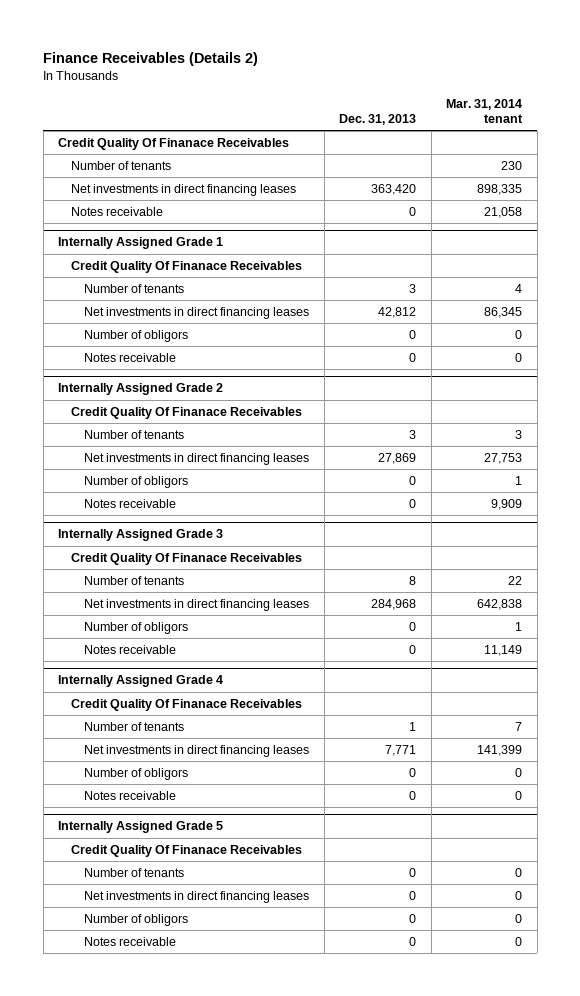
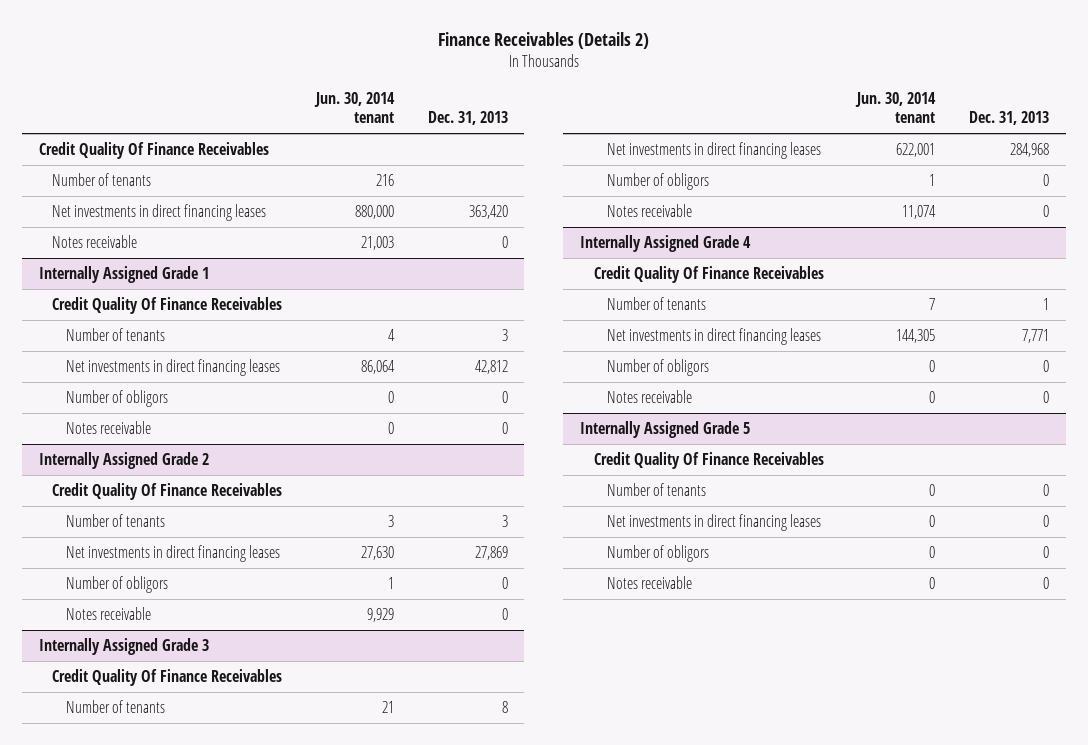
[446,99,524,124] Mar. 31, 2014 tenant -> none
none -> [314,92,396,124] Jun. 30, 2014 tenant
[58,137,290,150] Credit Quality Of Finanace Receivables -> [38,142,269,160] Credit Quality Of Finance Receivables
[71,260,303,273] Credit Quality Of Finanace Receivables -> [52,297,283,315] Credit Quality Of Finance Receivables
[71,406,303,419] Credit Quality Of Finanace Receivables -> [52,483,283,501] Credit Quality Of Finance Receivables
[71,552,303,565] Credit Quality Of Finanace Receivables -> [52,669,283,687] Credit Quality Of Finance Receivables
[71,698,303,711] Credit Quality Of Finanace Receivables -> [593,266,824,284] Credit Quality Of Finance Receivables
[71,844,303,857] Credit Quality Of Finanace Receivables -> [593,452,824,470] Credit Quality Of Finance Receivables

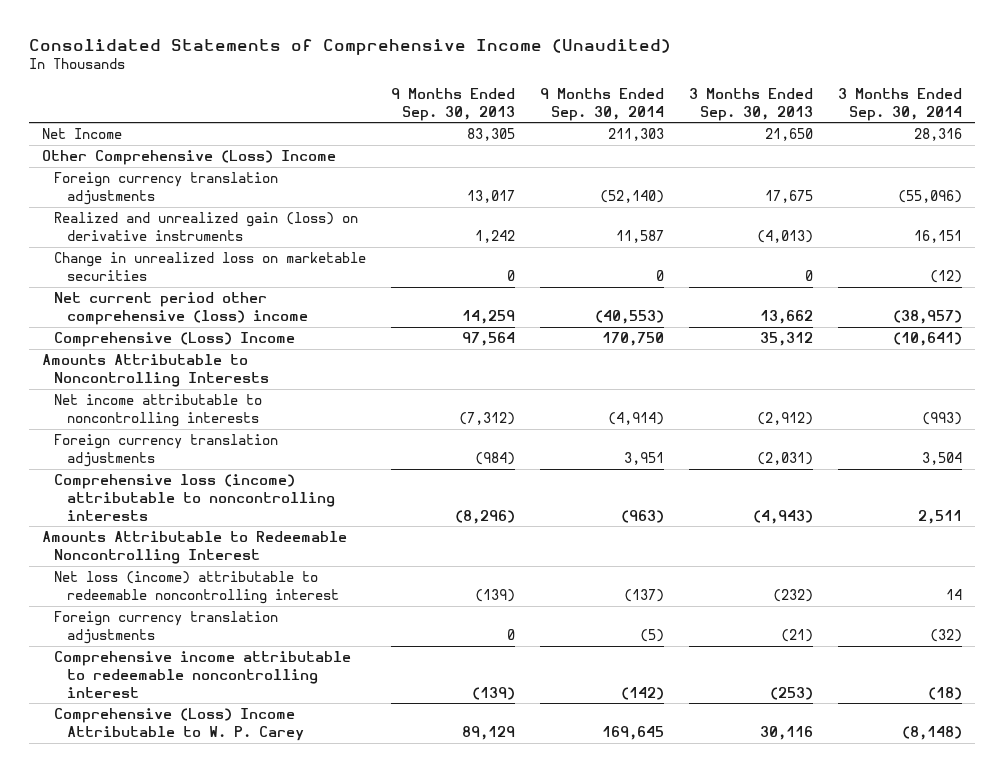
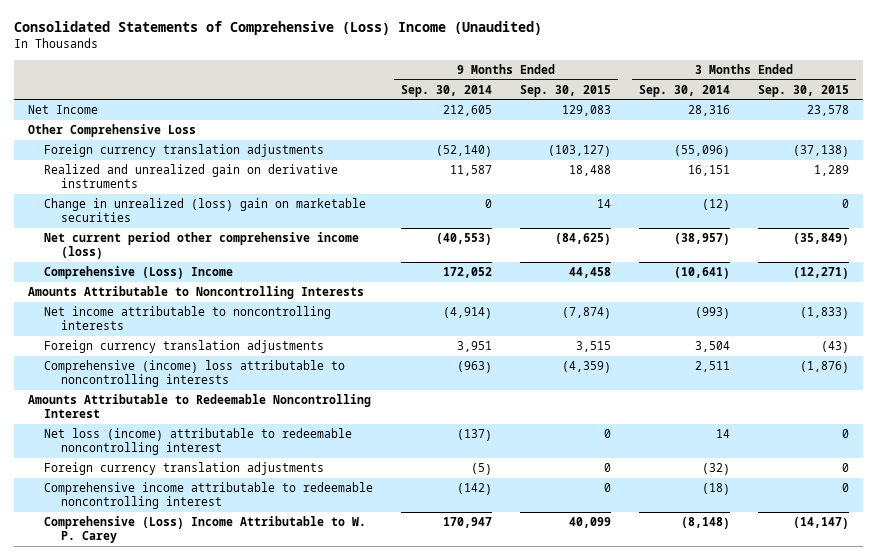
[29,38,672,55] Consolidated Statements of Comprehensive Income (Unaudited) -> [13,21,542,36] Consolidated Statements of Comprehensive (Loss) Income (Unaudited)
[391,87,516,121] 9 Months Ended Sep. 30, 2013 -> none
[689,87,814,121] 3 Months Ended Sep. 30, 2013 -> none
none -> [520,84,612,97] Sep. 30, 2015
none -> [757,84,849,97] Sep. 30, 2015
[608,128,665,142] 211,303 -> [443,105,493,117] 212,605
[41,150,336,166] Other Comprehensive (Loss) Income -> [27,124,196,138] Other Comprehensive Loss
[54,212,359,241] Realized and unrealized gain (loss) on derivative instruments -> [44,164,339,189] Realized and unrealized gain on derivative instruments
[54,252,367,281] Change in unrealized loss on marketable securities -> [44,198,367,223] Change in unrealized (loss) gain on marketable securities
[54,292,308,325] Net current period other comprehensive (loss) income -> [44,232,360,260] Net current period other comprehensive income (loss)
[602,332,665,347] 170,750 -> [443,267,493,279] 172,052
[54,474,335,521] Comprehensive loss (income) attributable to noncontrolling interests -> [44,360,346,388] Comprehensive (income) loss attributable to noncontrolling interests
[602,725,665,740] 169,645 -> [443,517,493,529] 170,947

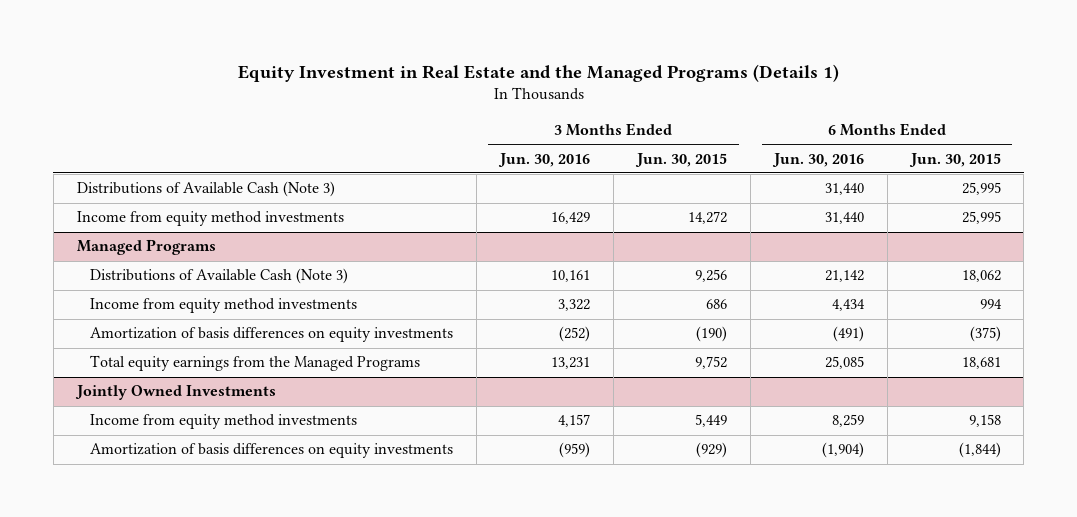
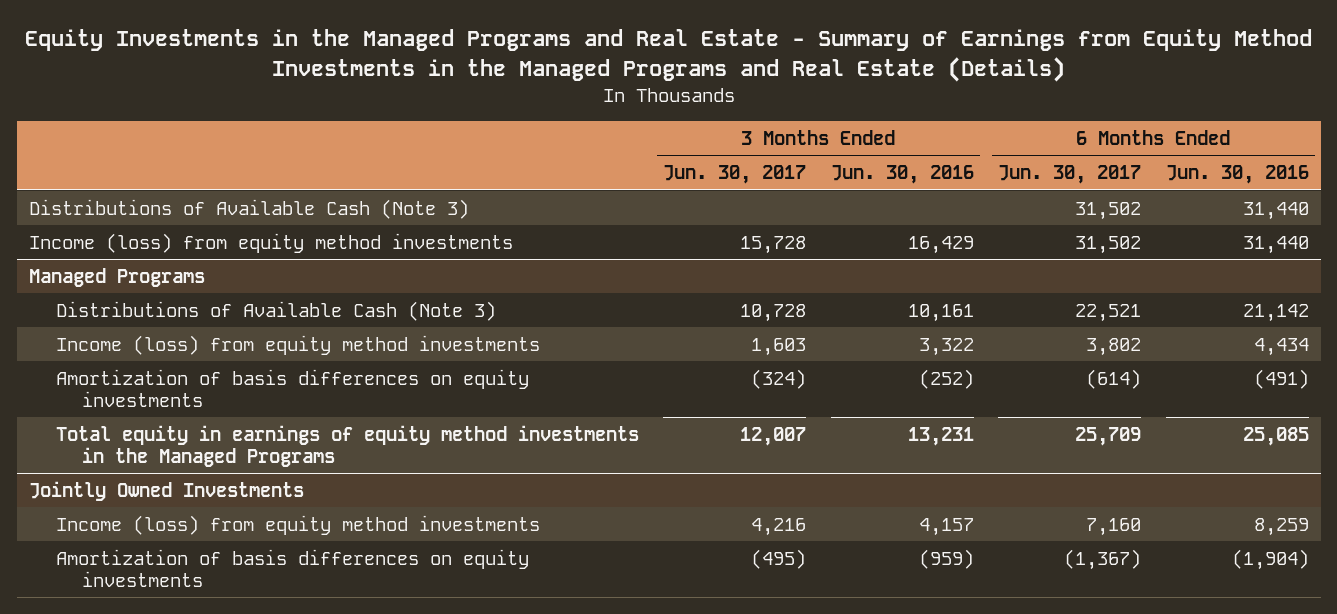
[237,63,839,82] Equity Investment in Real Estate and the Managed Programs (Details 1) -> [24,29,1312,83] Equity Investments in the Managed Programs and Real Estate - Summary of Earnings from Equity Method Investments in the Managed Programs and Real Estate (Details)
[634,152,727,167] Jun. 30, 2015 -> none
[908,152,1001,167] Jun. 30, 2015 -> none
none -> [663,165,807,185] Jun. 30, 2017
none -> [998,165,1142,185] Jun. 30, 2017
[76,211,344,227] Income from equity method investments -> [28,232,513,253] Income (loss) from equity method investments
[90,298,358,314] Income from equity method investments -> [55,334,540,355] Income (loss) from equity method investments
[90,355,421,372] Total equity earnings from the Managed Programs -> [55,424,639,467] Total equity in earnings of equity method investments in the Managed Programs
[90,414,358,430] Income from equity method investments -> [55,514,540,535] Income (loss) from equity method investments

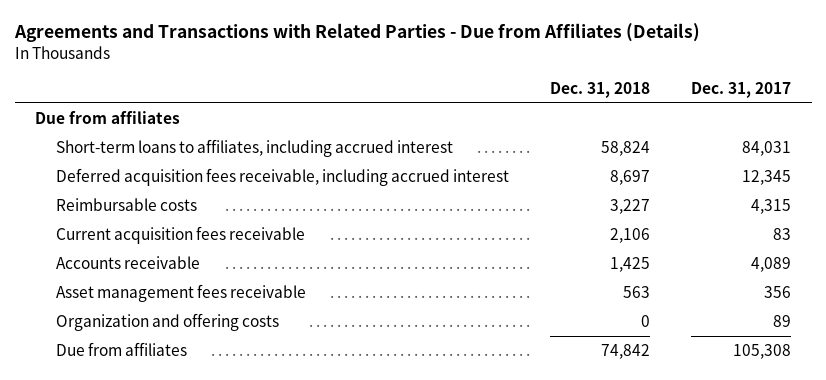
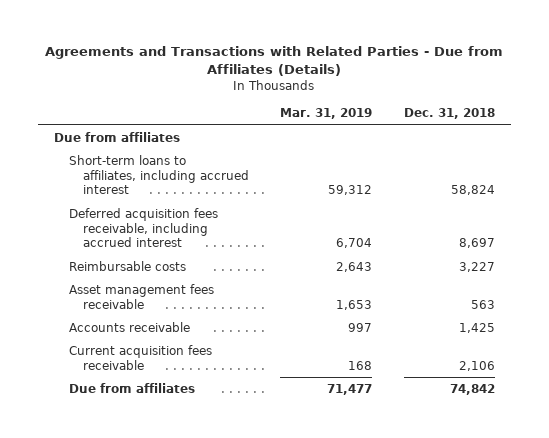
[691,81,792,98] Dec. 31, 2017 -> none
none -> [280,108,373,120] Mar. 31, 2019
[56,312,280,331] Organization and offering costs -> none
[56,255,201,269] Accounts receivable -> [68,321,190,332] Accounts receivable
[56,225,306,244] Current acquisition fees receivable -> [68,344,212,370] Current acquisition fees receivable

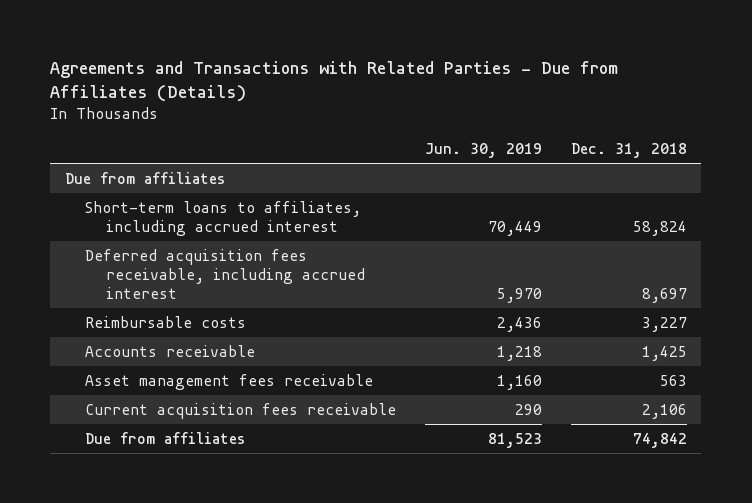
[280,108,373,120] Mar. 31, 2019 -> none
none -> [425,142,543,158] Jun. 30, 2019
[68,283,214,309] Asset management fees receivable -> [85,373,374,390] Asset management fees receivable

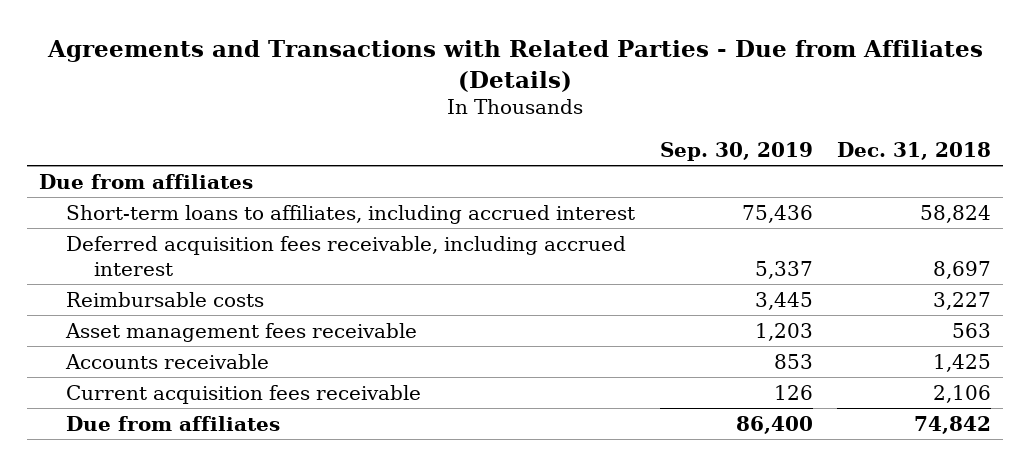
[425,142,543,158] Jun. 30, 2019 -> none
none -> [659,141,813,161] Sep. 30, 2019
[85,344,256,357] Accounts receivable -> [65,353,270,369] Accounts receivable

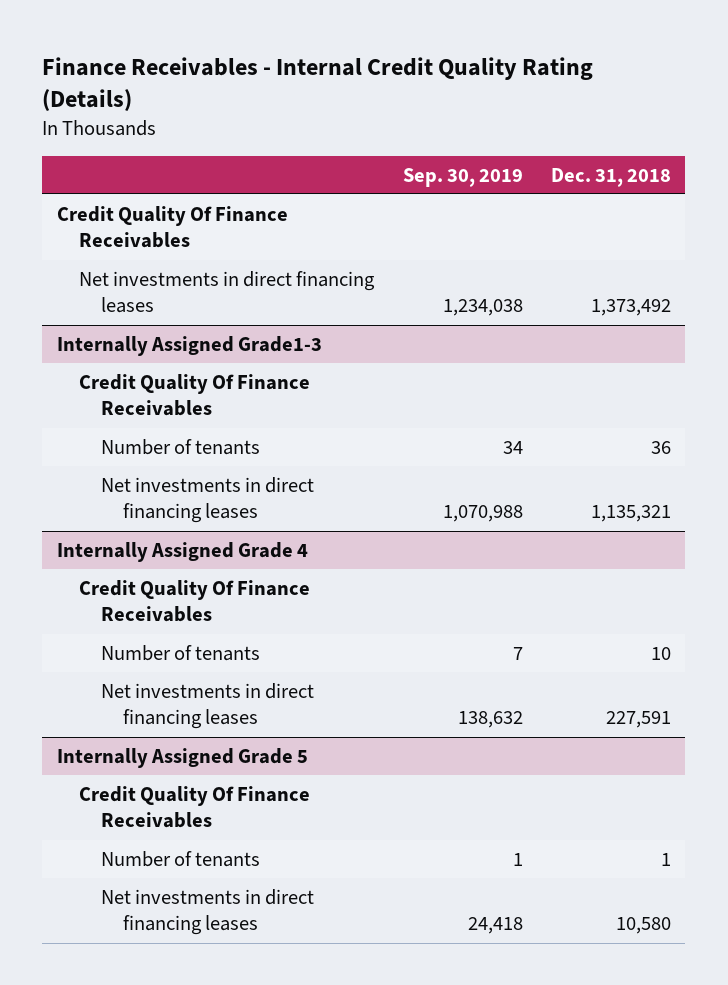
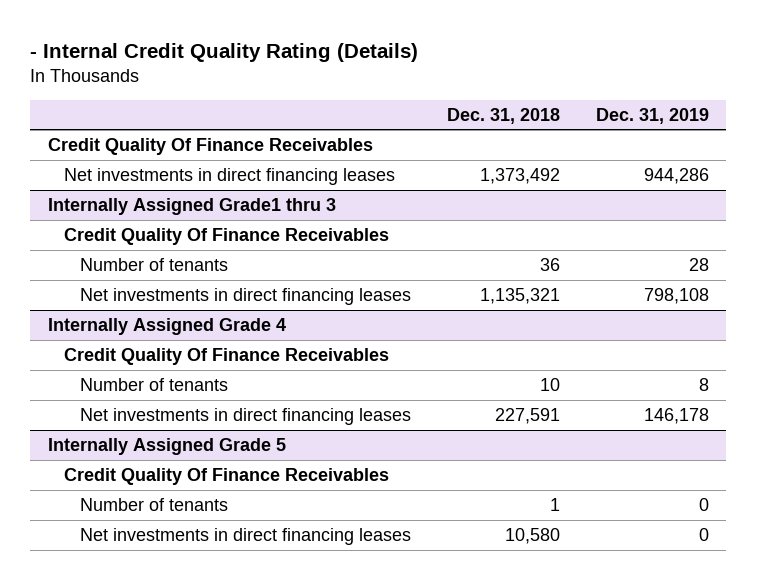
[42,56,594,111] Finance Receivables - Internal Credit Quality Rating (Details) -> [30,42,419,62] - Internal Credit Quality Rating (Details)
[402,167,523,187] Sep. 30, 2019 -> none
none -> [595,107,709,124] Dec. 31, 2019
[56,336,322,357] Internally Assigned Grade1-3 -> [48,197,337,215] Internally Assigned Grade1 thru 3

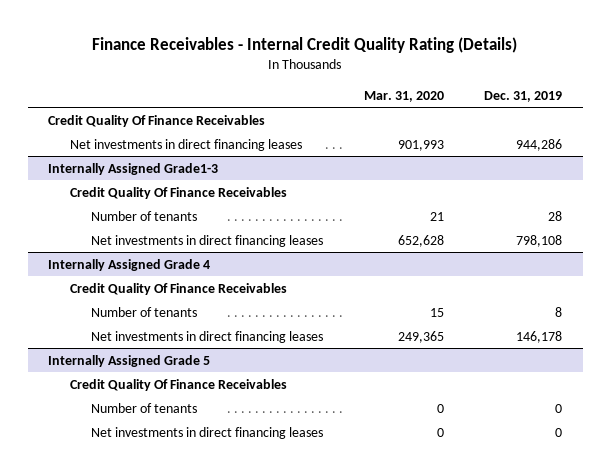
[30,42,419,62] - Internal Credit Quality Rating (Details) -> [92,36,518,53] Finance Receivables - Internal Credit Quality Rating (Details)
[446,107,560,124] Dec. 31, 2018 -> none
none -> [363,91,444,103] Mar. 31, 2020
[48,197,337,215] Internally Assigned Grade1 thru 3 -> [48,162,219,175] Internally Assigned Grade1-3

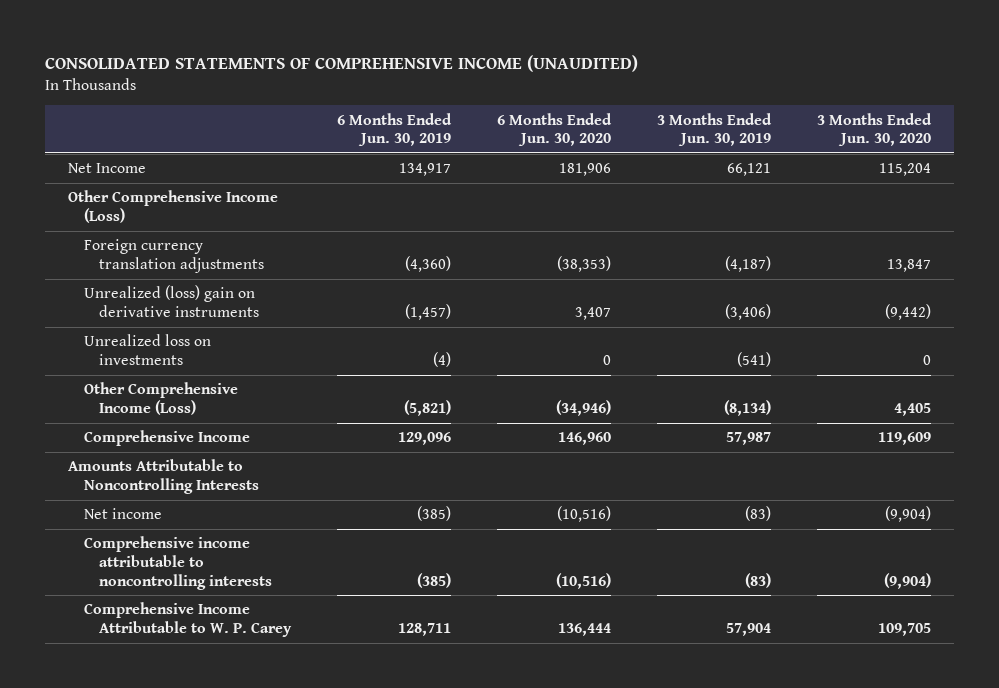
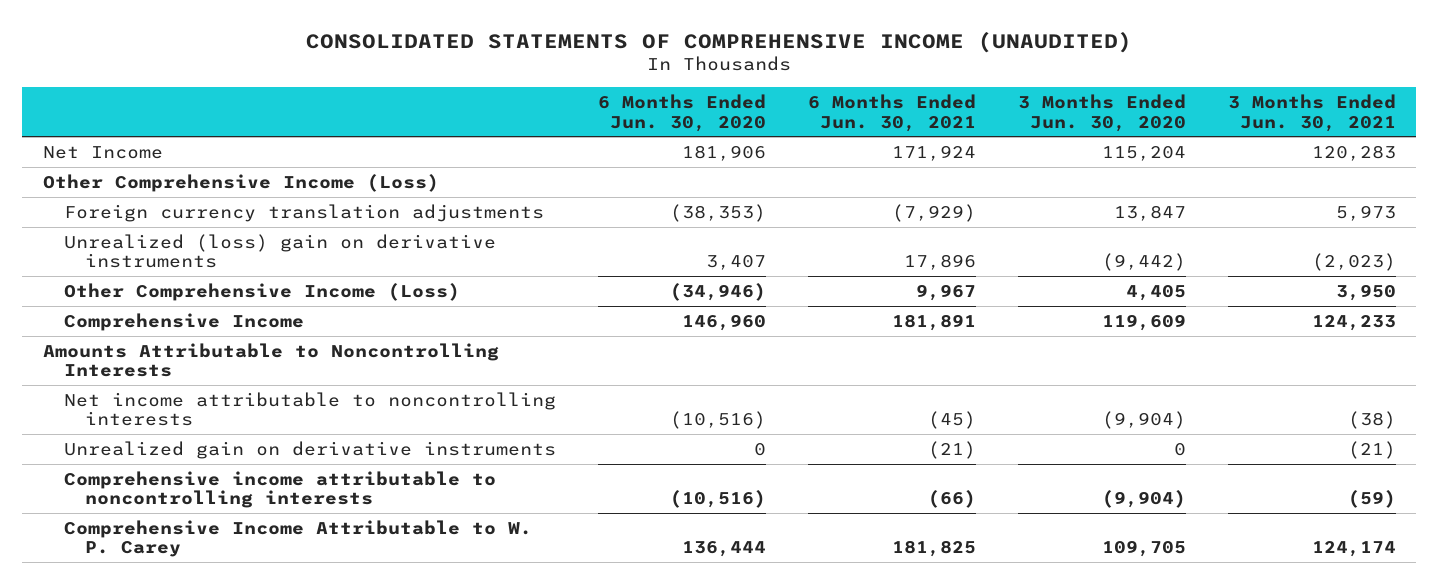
[337,112,453,147] 6 Months Ended Jun. 30, 2019 -> none
[656,112,772,147] 3 Months Ended Jun. 30, 2019 -> none
none -> [807,93,976,132] 6 Months Ended Jun. 30, 2021
none -> [1227,93,1396,132] 3 Months Ended Jun. 30, 2021
[83,334,211,365] Unrealized loss on investments -> none
[83,508,162,520] Net income -> [63,391,556,427] Net income attributable to noncontrolling interests
none -> [63,440,556,459] Unrealized gain on derivative instruments

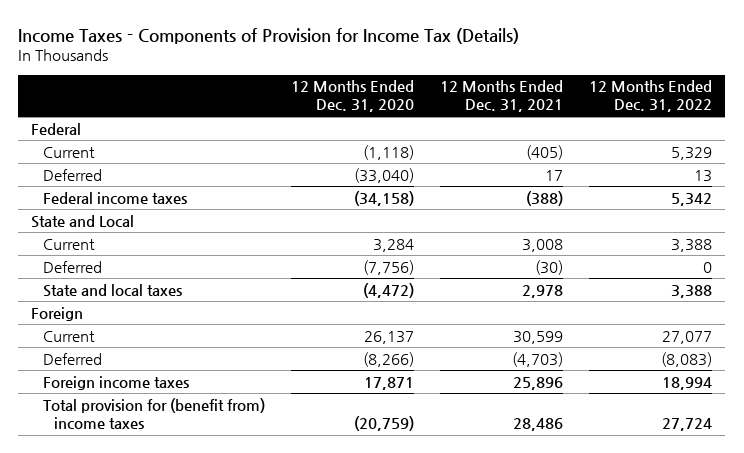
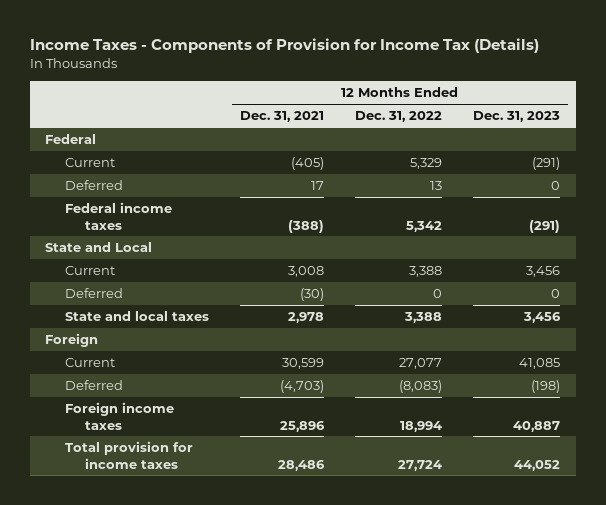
[290,80,414,113] 12 Months Ended Dec. 31, 2020 -> none
none -> [473,111,561,123] Dec. 31, 2023
[42,397,265,429] Total provision for (benefit from) income taxes -> [65,441,194,469] Total provision for income taxes

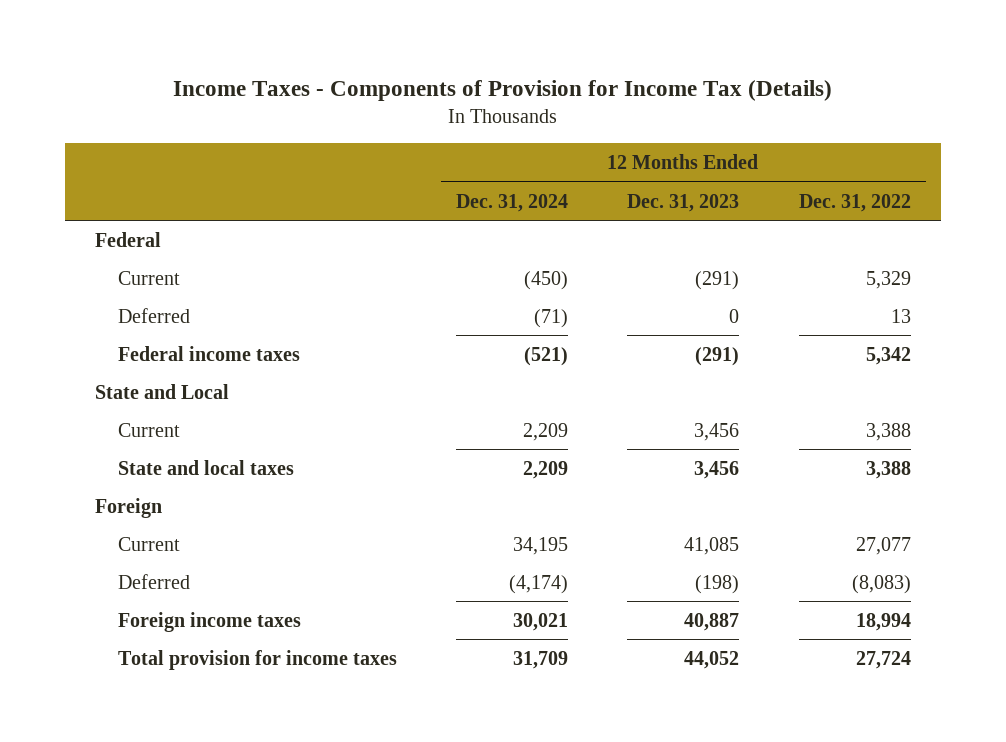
[240,111,325,123] Dec. 31, 2021 -> none
none -> [455,193,568,212] Dec. 31, 2024
[65,288,124,299] Deferred -> none

